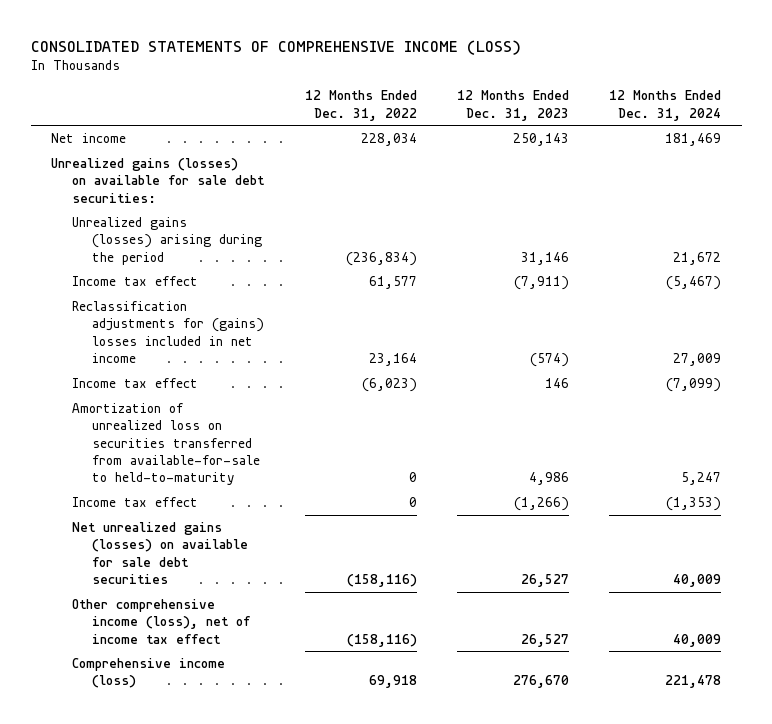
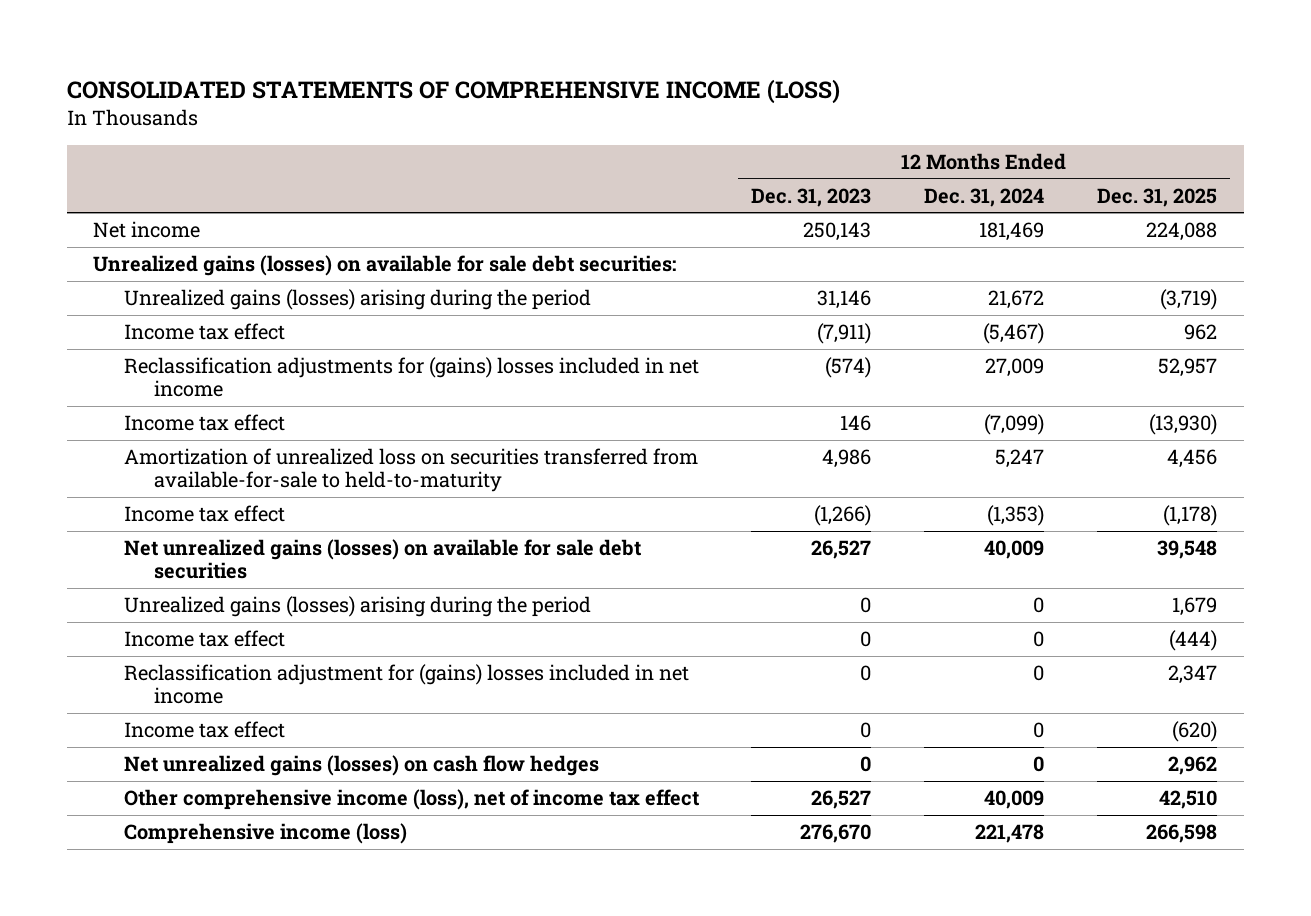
[304,90,417,121] 12 Months Ended Dec. 31, 2022 -> none
none -> [1097,187,1218,207] Dec. 31, 2025
none -> [123,595,591,617] Unrealized gains (losses) arising during the period
none -> [123,629,285,647] Income tax effect
none -> [123,663,689,705] Reclassification adjustment for (gains) losses included in net income
none -> [123,720,285,738] Income tax effect
none -> [123,754,599,776] Net unrealized gains (losses) on cash flow hedges

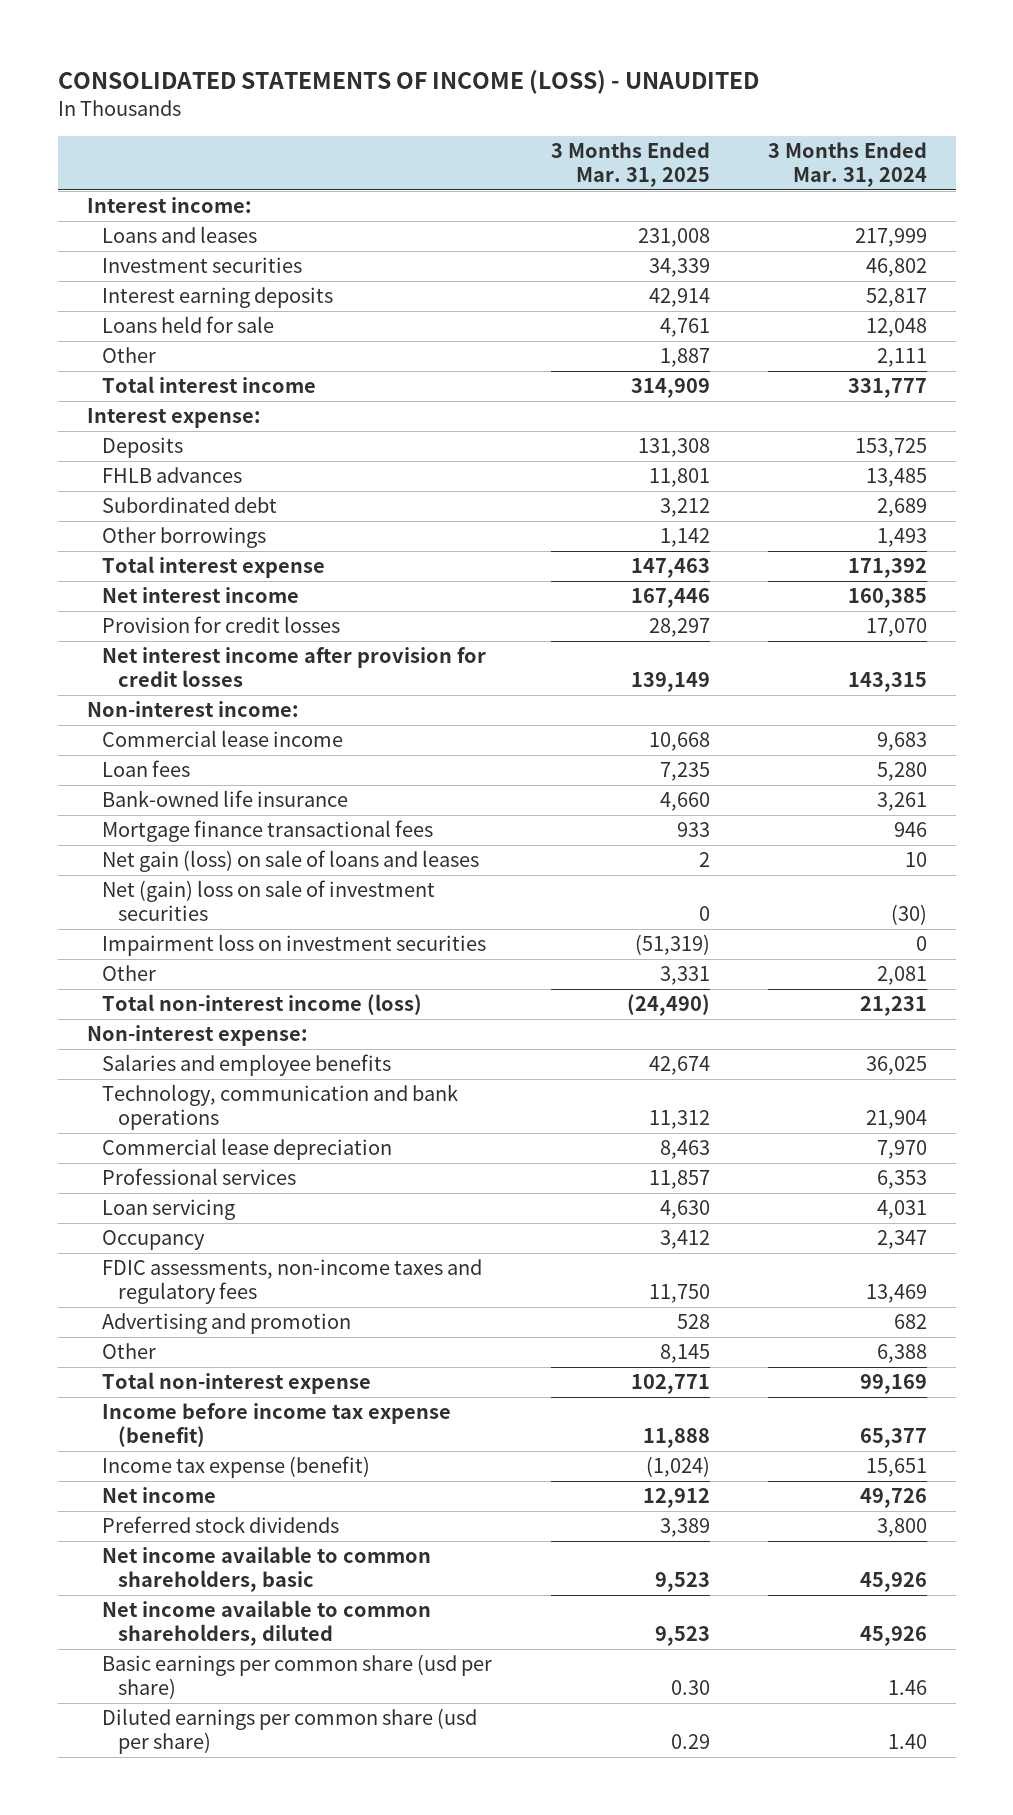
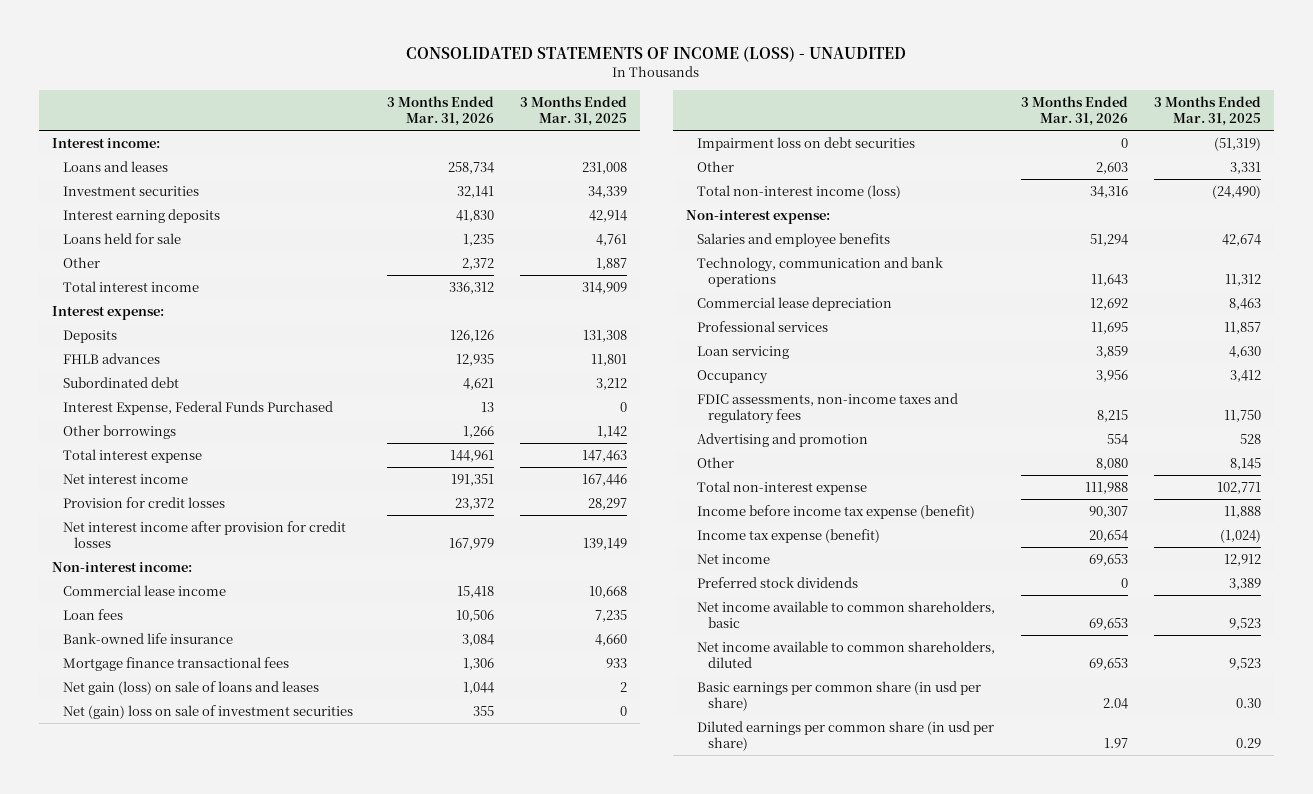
[767,142,927,188] 3 Months Ended Mar. 31, 2024 -> none
none -> [387,95,495,127] 3 Months Ended Mar. 31, 2026
none -> [63,400,334,415] Interest Expense, Federal Funds Purchased
[102,934,487,957] Impairment loss on investment securities -> [697,136,916,151] Impairment loss on debt securities
[102,1654,493,1700] Basic earnings per common share (usd per share) -> [697,680,982,712] Basic earnings per common share (in usd per share)
[102,1708,478,1755] Diluted earnings per common share (usd per share) -> [697,720,995,752] Diluted earnings per common share (in usd per share)

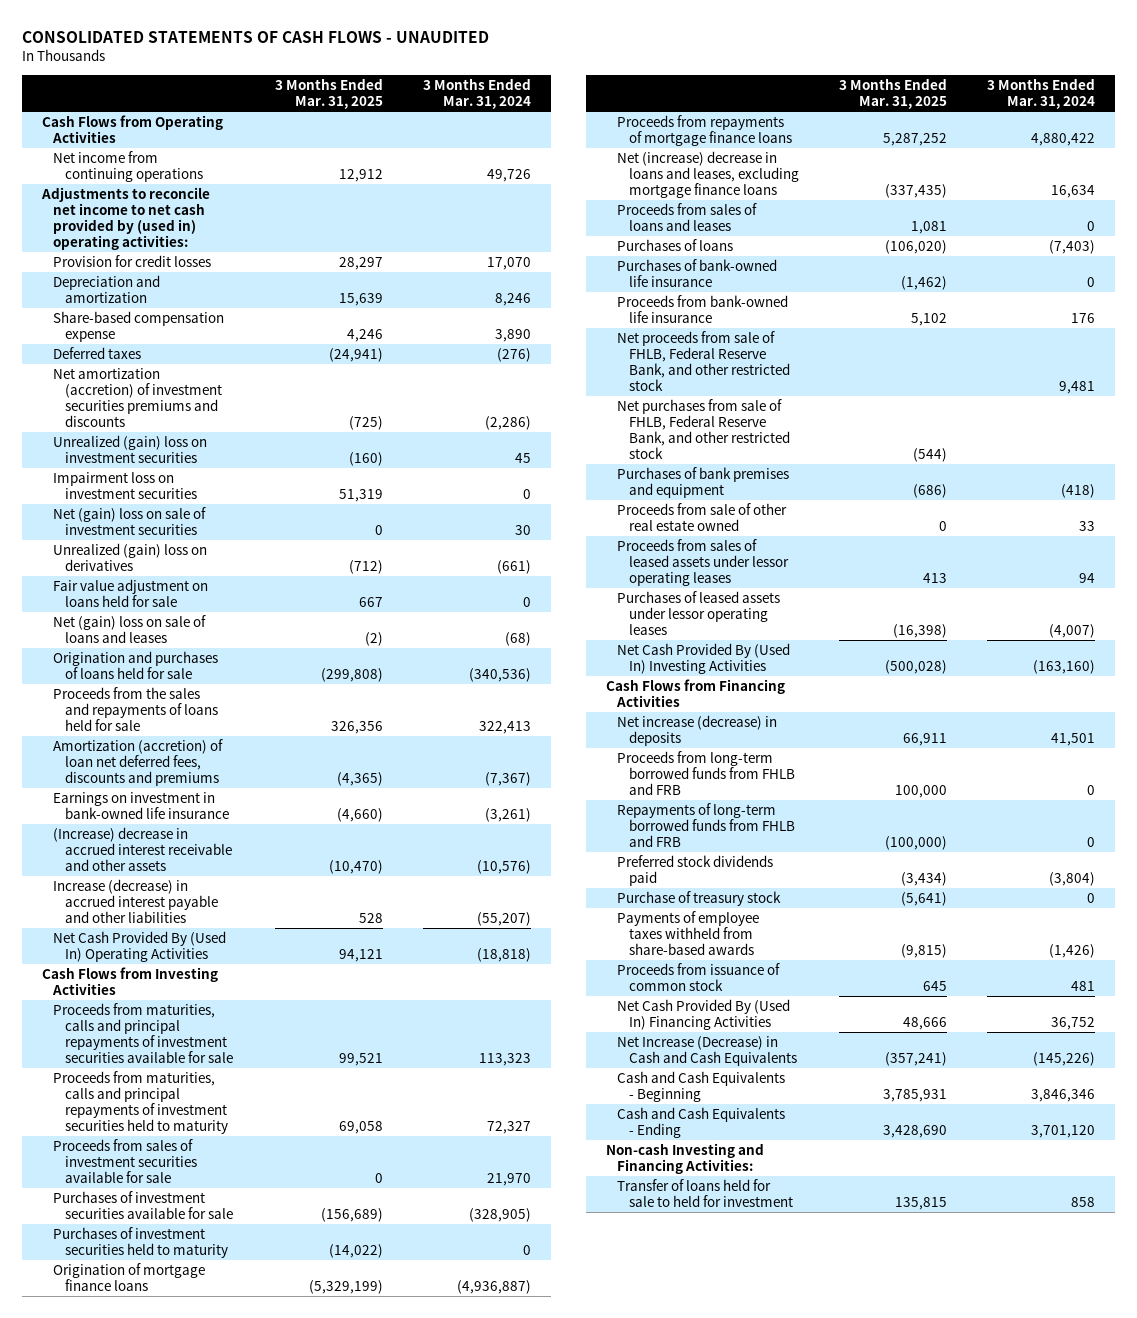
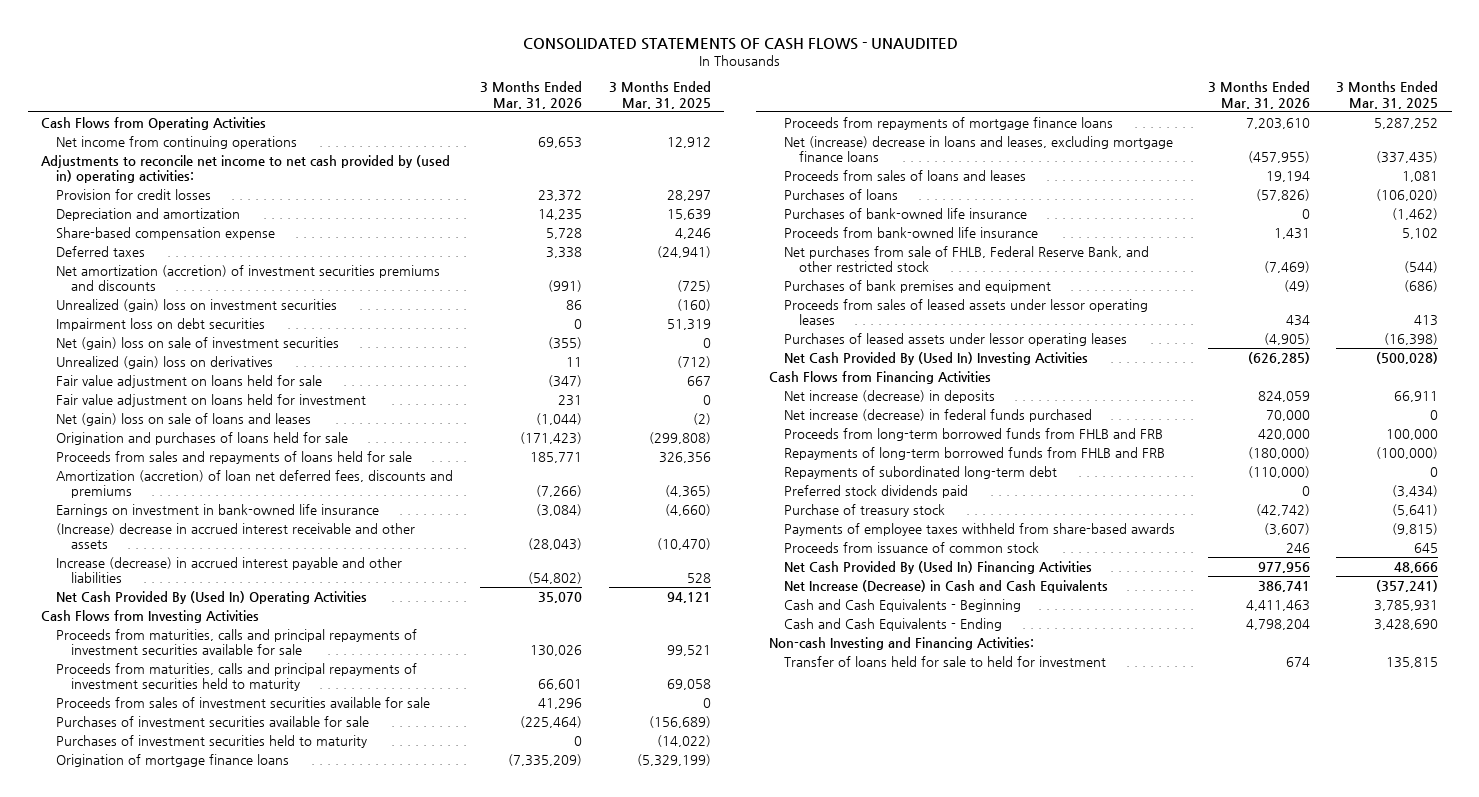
[423,78,532,110] 3 Months Ended Mar. 31, 2024 -> none
none -> [479,81,582,109] 3 Months Ended Mar. 31, 2026
[53,472,197,500] Impairment loss on investment securities -> [56,317,266,331] Impairment loss on debt securities
none -> [56,393,367,407] Fair value adjustment on loans held for investment
[53,687,218,732] Proceeds from the sales and repayments of loans held for sale -> [56,450,413,464] Proceeds from sales and repayments of loans held for sale
[617,331,790,392] Net proceeds from sale of FHLB, Federal Reserve Bank, and other restricted stock -> none
[617,503,788,532] Proceeds from sale of other real estate owned -> none
none -> [784,408,1093,422] Net increase (decrease) in federal funds purchased
none -> [784,465,1058,479] Repayments of subordinated long-term debt

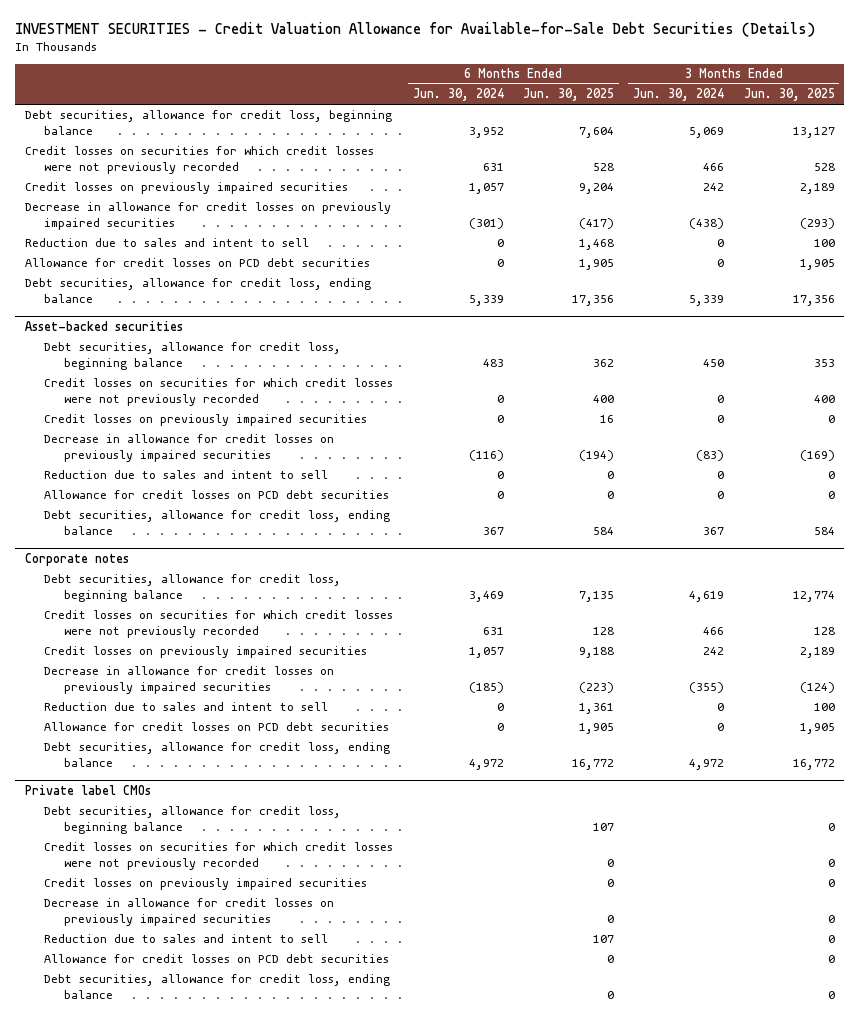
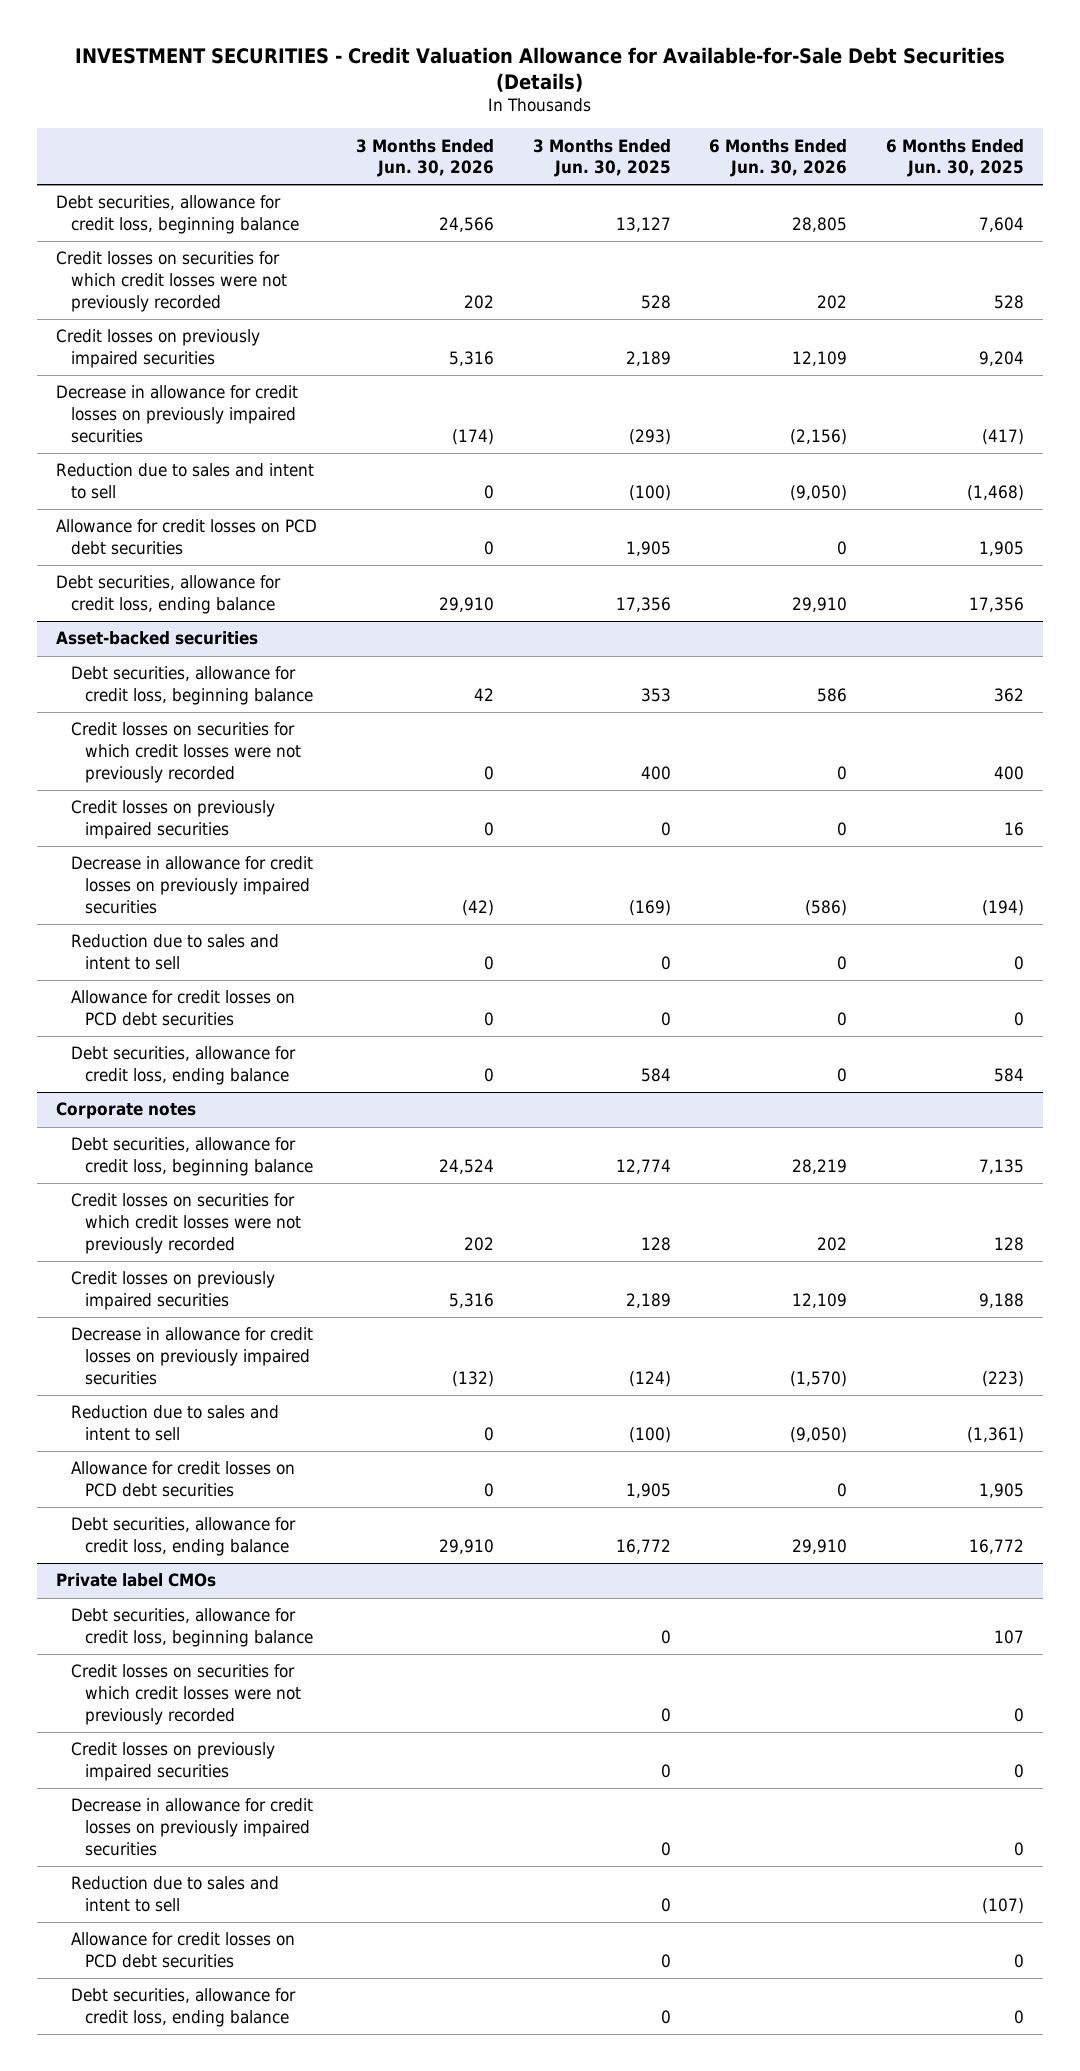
[412,88,504,102] Jun. 30, 2024 -> none
[633,88,725,102] Jun. 30, 2024 -> none
none -> [355,138,494,178] 3 Months Ended Jun. 30, 2026
none -> [709,138,848,178] 6 Months Ended Jun. 30, 2026
[578,239,614,251] 1,468 -> [966,485,1024,502] (1,468)
[813,239,835,248] 100 -> [628,485,671,502] (100)
[578,703,614,715] 1,361 -> [966,1427,1024,1444] (1,361)
[813,703,835,712] 100 -> [628,1427,671,1444] (100)
[592,935,614,944] 107 -> [981,1898,1024,1915] (107)

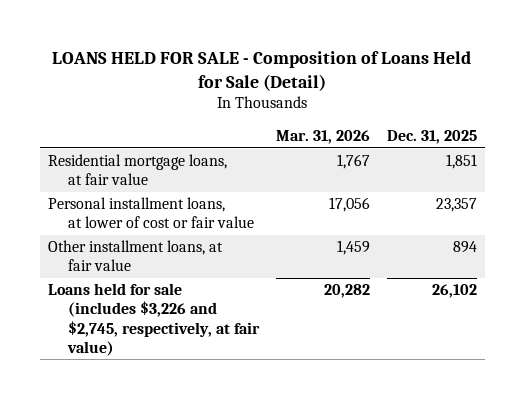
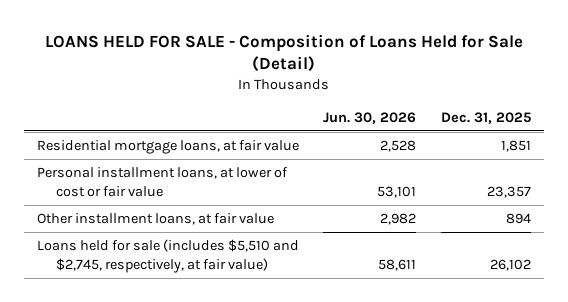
[275,130,370,145] Mar. 31, 2026 -> none
none -> [323,111,417,124] Jun. 30, 2026
[48,283,261,356] Loans held for sale (includes $3,226 and $2,745, respectively, at fair value) -> [36,238,299,273] Loans held for sale (includes $5,510 and $2,745, respectively, at fair value)

